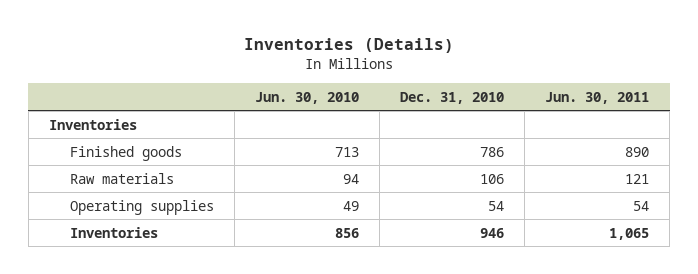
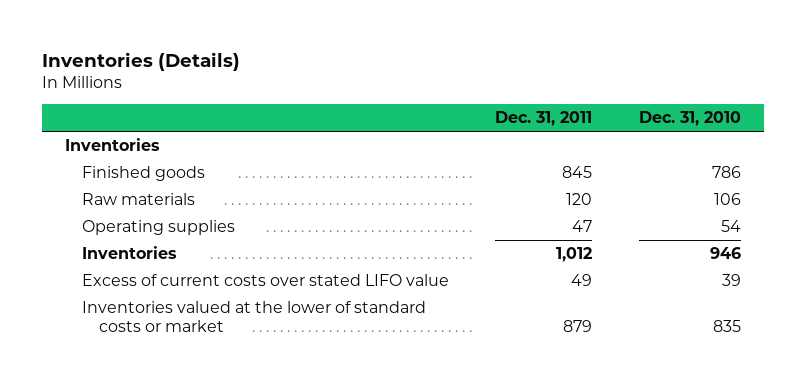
[254,91,359,104] Jun. 30, 2010 -> none
[544,91,649,104] Jun. 30, 2011 -> none
none -> [495,111,593,127] Dec. 31, 2011
none -> [82,273,450,286] Excess of current costs over stated LIFO value
none -> [82,300,427,333] Inventories valued at the lower of standard costs or market

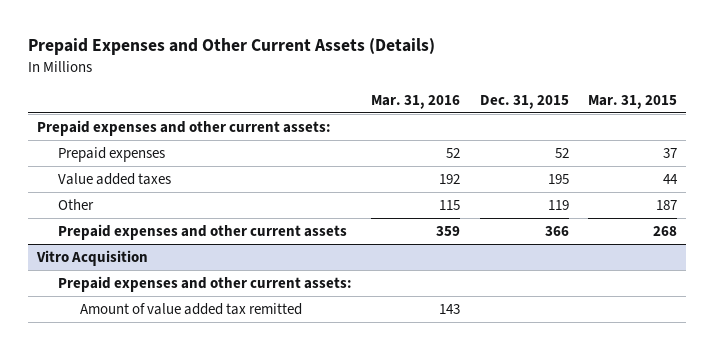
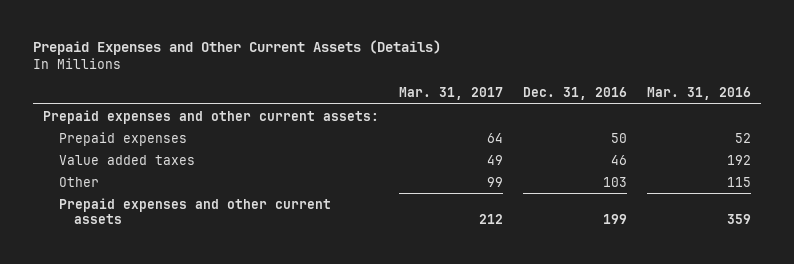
[479,94,569,109] Dec. 31, 2015 -> none
[587,94,677,109] Mar. 31, 2015 -> none
none -> [399,86,504,100] Mar. 31, 2017
none -> [523,86,628,100] Dec. 31, 2016
[36,249,149,266] Vitro Acquisition -> none
[58,275,353,292] Prepaid expenses and other current assets: -> none
[79,302,302,315] Amount of value added tax remitted -> none

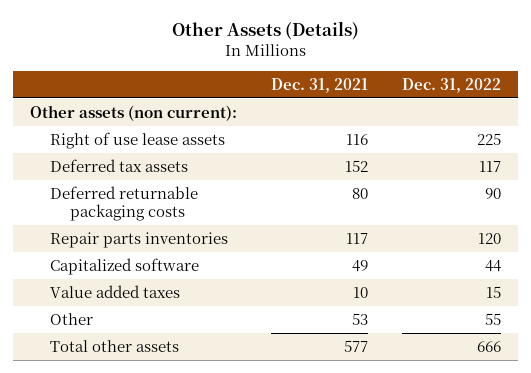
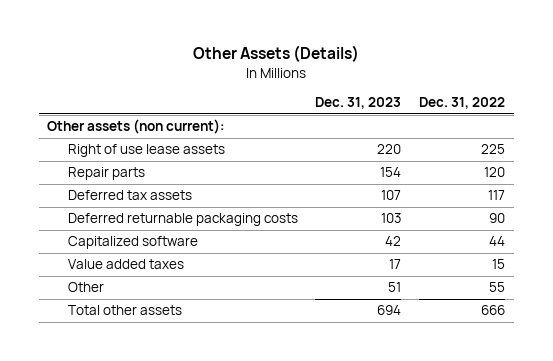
[271,77,369,93] Dec. 31, 2021 -> none
none -> [315,97,402,110] Dec. 31, 2023
none -> [67,167,145,181] Repair parts
[50,231,229,248] Repair parts inventories -> none

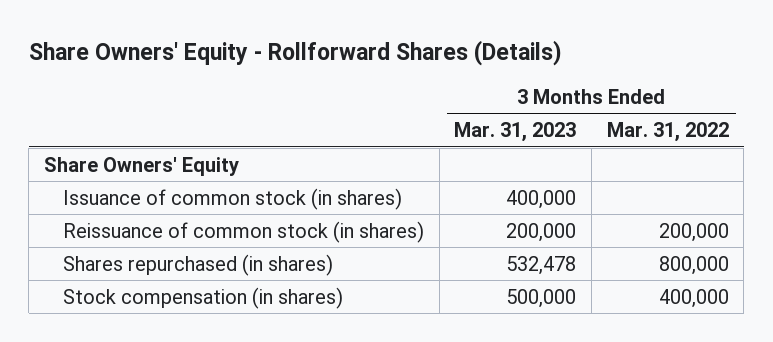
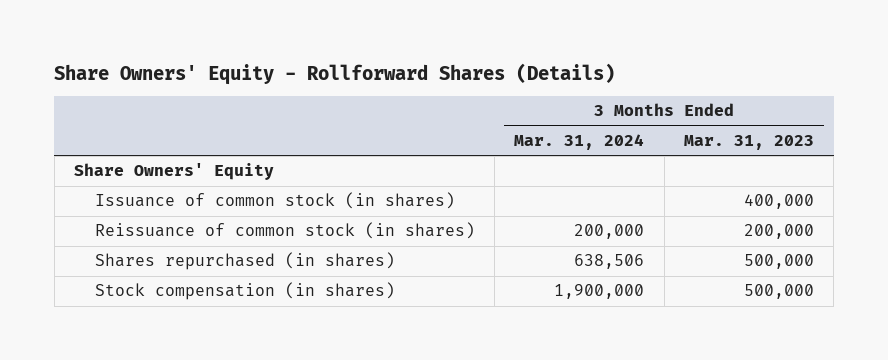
[606,122,729,143] Mar. 31, 2022 -> none
none -> [514,133,645,150] Mar. 31, 2024
[506,255,577,275] 532,478 -> [743,254,814,270] 500,000

